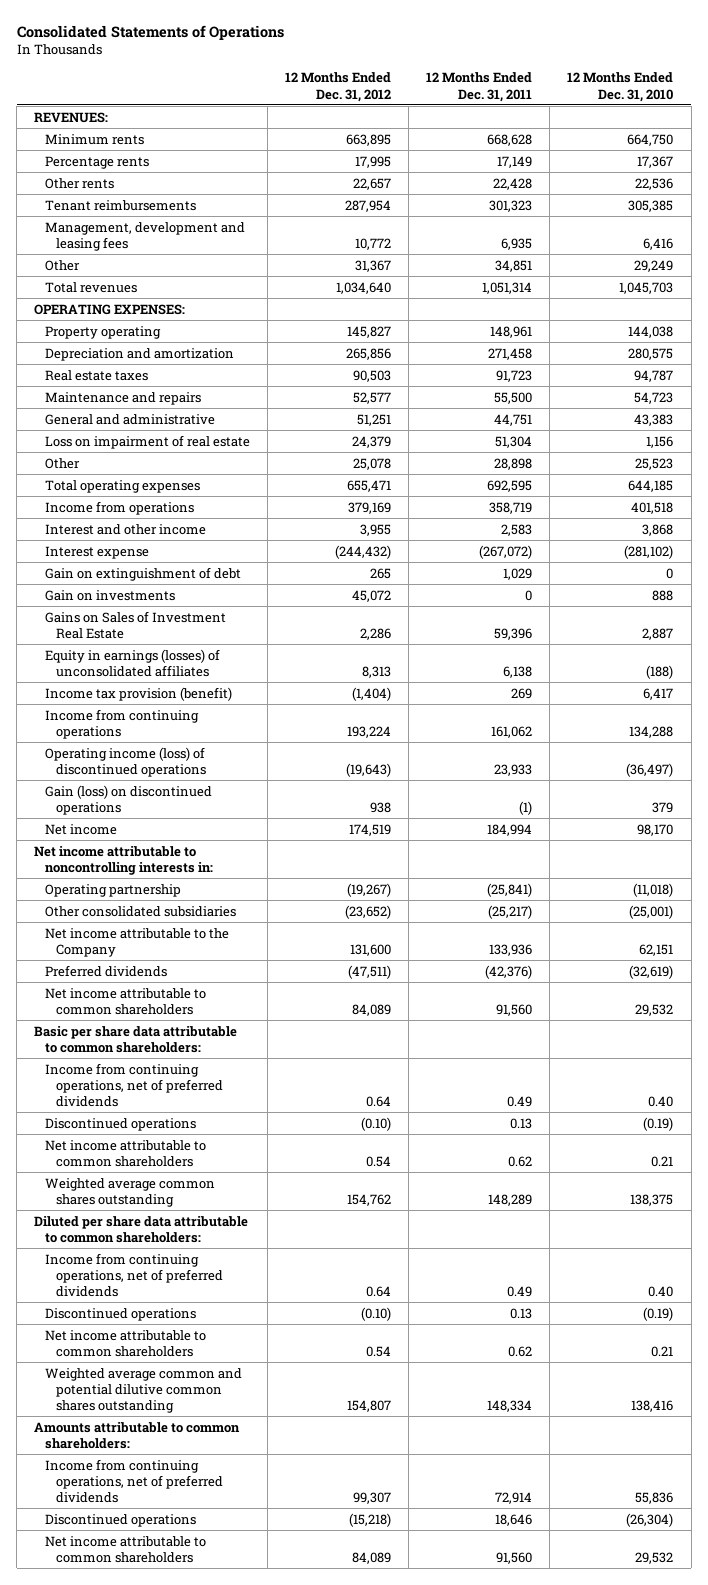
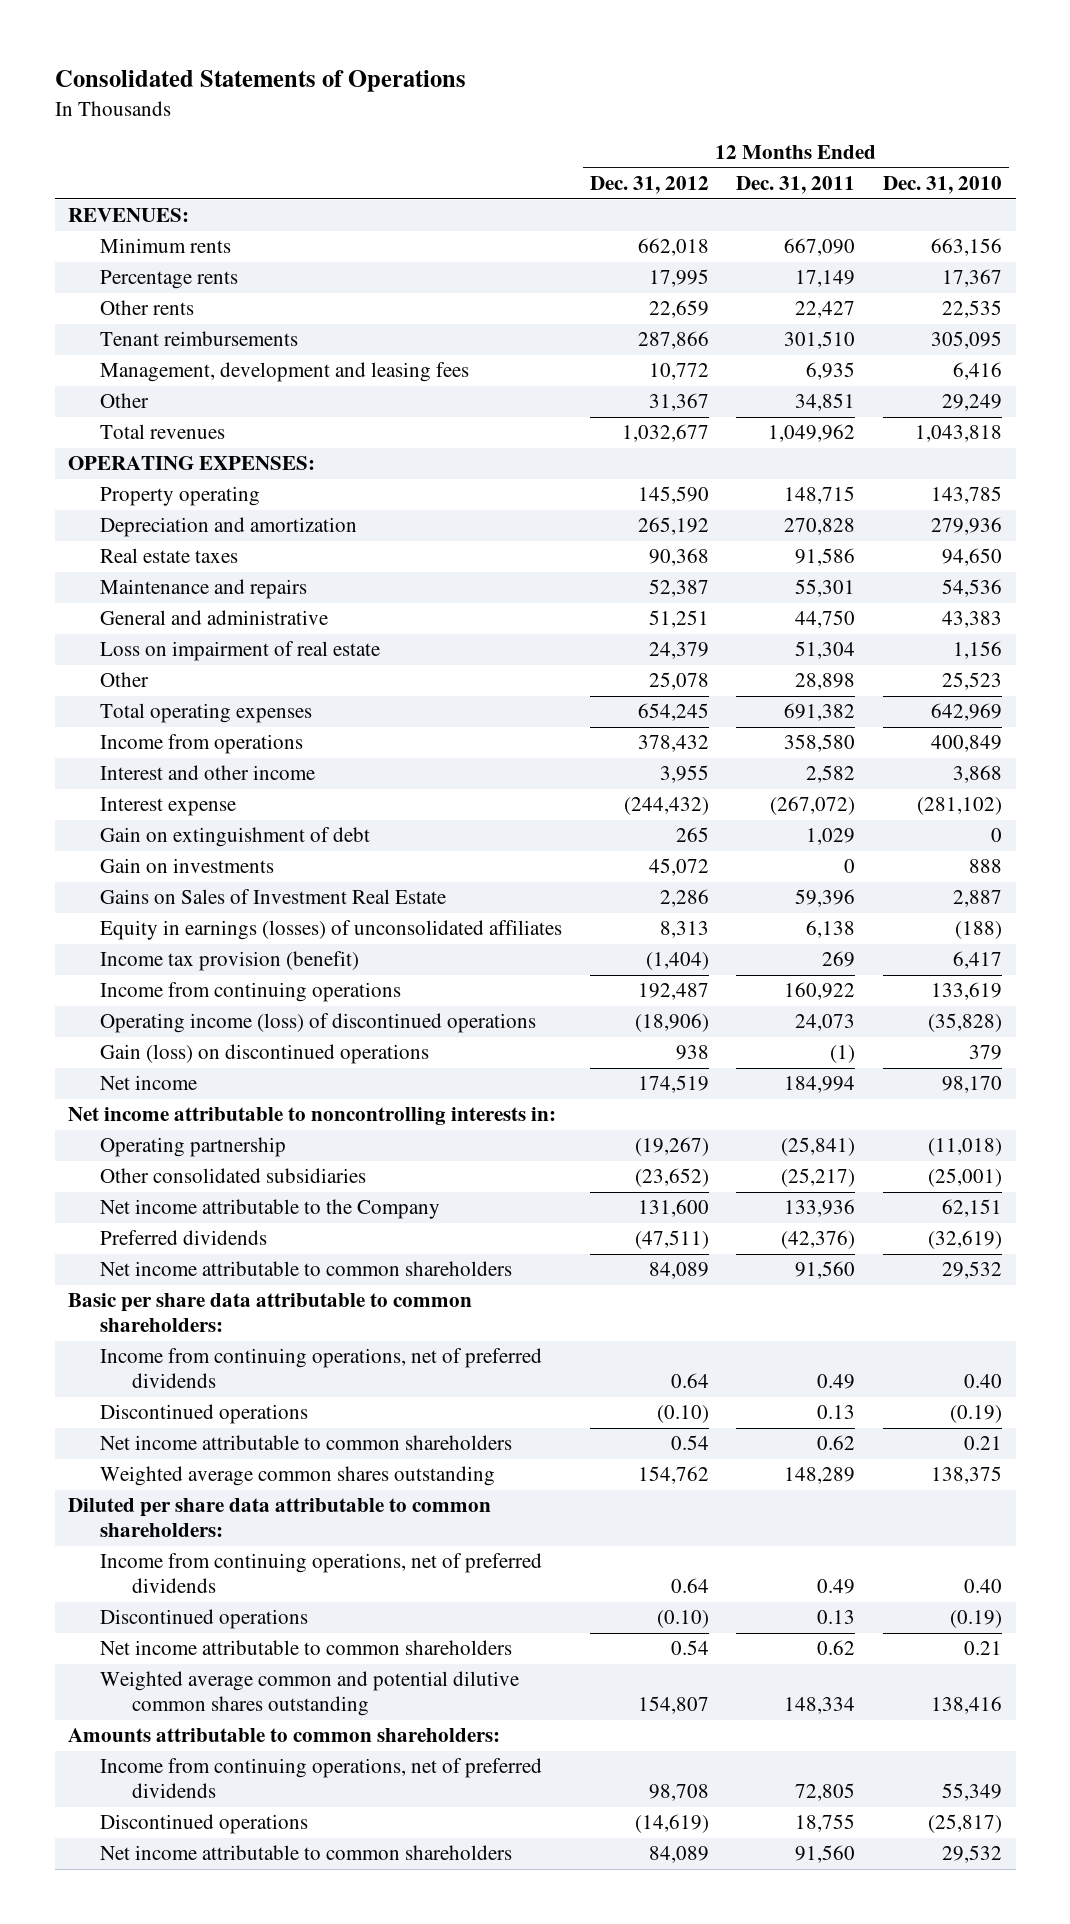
[346,133,392,146] 663,895 -> [637,238,709,257] 662,018
[487,133,533,146] 668,628 -> [784,238,856,257] 667,090
[627,133,674,146] 664,750 -> [930,238,1002,257] 663,156
[353,177,392,190] 22,657 -> [648,300,709,319] 22,659
[493,177,533,190] 22,428 -> [795,301,856,319] 22,427
[635,177,674,190] 22,536 -> [941,300,1002,319] 22,535
[345,199,392,212] 287,954 -> [637,331,709,350] 287,866
[489,199,533,212] 301,323 -> [784,331,856,350] 301,510
[628,199,674,212] 305,385 -> [930,331,1002,350] 305,095
[336,281,392,294] 1,034,640 -> [621,424,709,443] 1,032,677
[482,281,533,294] 1,051,314 -> [768,424,856,443] 1,049,962
[619,281,674,294] 1,045,703 -> [914,425,1002,443] 1,043,818
[347,325,392,338] 145,827 -> [637,486,709,505] 145,590
[490,325,533,338] 148,961 -> [784,486,856,505] 148,715
[628,325,674,338] 144,038 -> [930,486,1002,505] 143,785
[346,347,392,360] 265,856 -> [637,517,709,536] 265,192
[488,347,533,360] 271,458 -> [784,518,856,536] 270,828
[628,347,674,360] 280,575 -> [930,517,1002,536] 279,936
[353,369,392,382] 90,503 -> [648,548,709,567] 90,368
[496,369,533,382] 91,723 -> [795,548,856,567] 91,586
[634,369,674,382] 94,787 -> [941,548,1002,567] 94,650
[353,391,392,404] 52,577 -> [648,579,709,598] 52,387
[494,391,533,404] 55,500 -> [795,579,856,598] 55,301
[634,391,674,404] 54,723 -> [941,579,1002,598] 54,536
[494,413,533,426] 44,751 -> [795,610,856,629] 44,750
[347,479,392,492] 655,471 -> [637,703,709,722] 654,245
[487,479,533,492] 692,595 -> [784,703,856,722] 691,382
[628,479,674,492] 644,185 -> [930,703,1002,722] 642,969
[348,501,392,514] 379,169 -> [637,735,709,753] 378,432
[489,501,533,514] 358,719 -> [784,734,856,753] 358,580
[631,501,674,514] 401,518 -> [930,735,1002,753] 400,849
[501,523,533,536] 2,583 -> [806,765,856,784] 2,582
[347,725,392,738] 193,224 -> [637,983,709,1001] 192,487
[491,725,533,738] 161,062 -> [784,982,856,1001] 160,922
[629,725,674,738] 134,288 -> [930,982,1002,1001] 133,619
[346,762,392,777] (19,643) -> [634,1013,709,1033] (18,906)
[494,763,533,776] 23,933 -> [795,1014,856,1032] 24,073
[626,762,674,777] (36,497) -> [927,1013,1002,1033] (35,828)
[353,1491,392,1504] 99,307 -> [648,1784,709,1802] 98,708
[495,1491,533,1504] 72,914 -> [795,1783,856,1802] 72,805
[635,1491,674,1504] 55,836 -> [941,1783,1002,1802] 55,349
[349,1512,392,1527] (15,218) -> [634,1814,709,1834] (14,619)
[495,1513,533,1526] 18,646 -> [795,1814,856,1833] 18,755
[626,1512,674,1527] (26,304) -> [927,1814,1002,1834] (25,817)

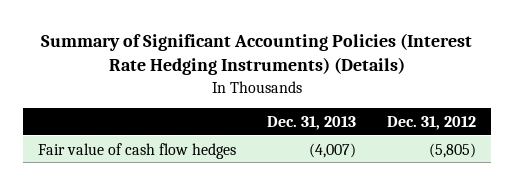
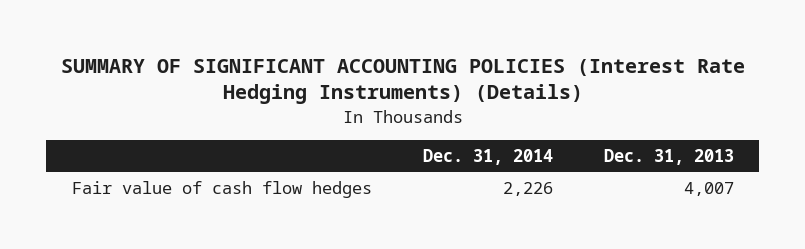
[40,33,472,76] Summary of Significant Accounting Policies (Interest Rate Hedging Instruments) (Details) -> [60,58,745,105] SUMMARY OF SIGNIFICANT ACCOUNTING POLICIES (Interest Rate Hedging Instruments) (Details)
[386,115,476,130] Dec. 31, 2012 -> none
none -> [422,148,553,165] Dec. 31, 2014
[308,142,356,158] (4,007) -> [683,181,734,196] 4,007

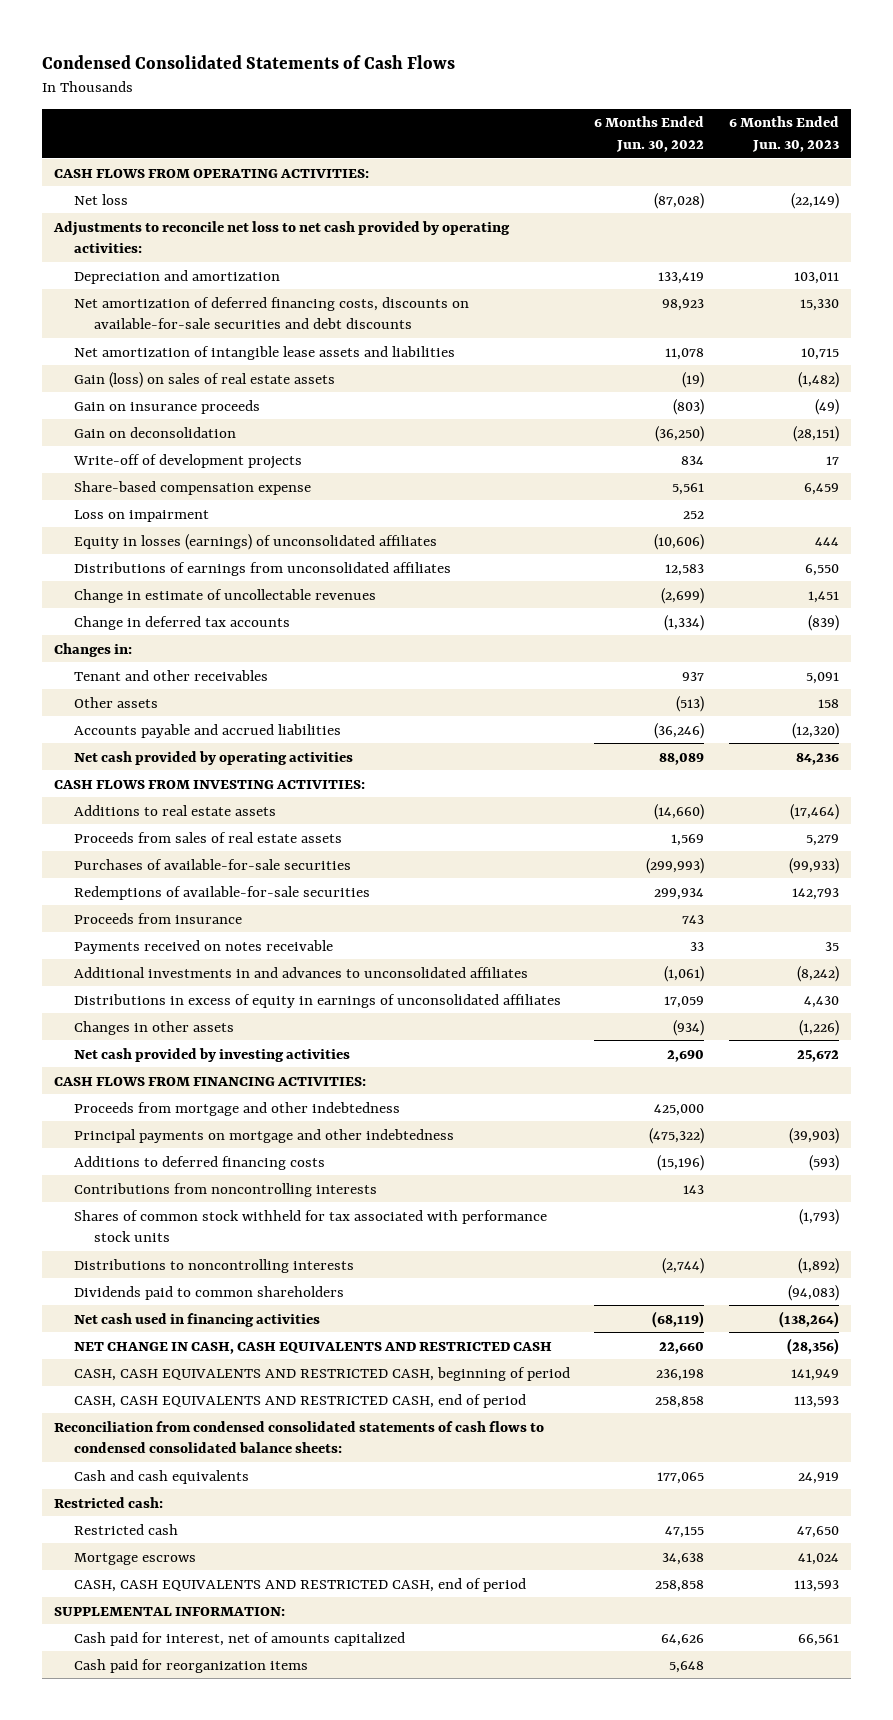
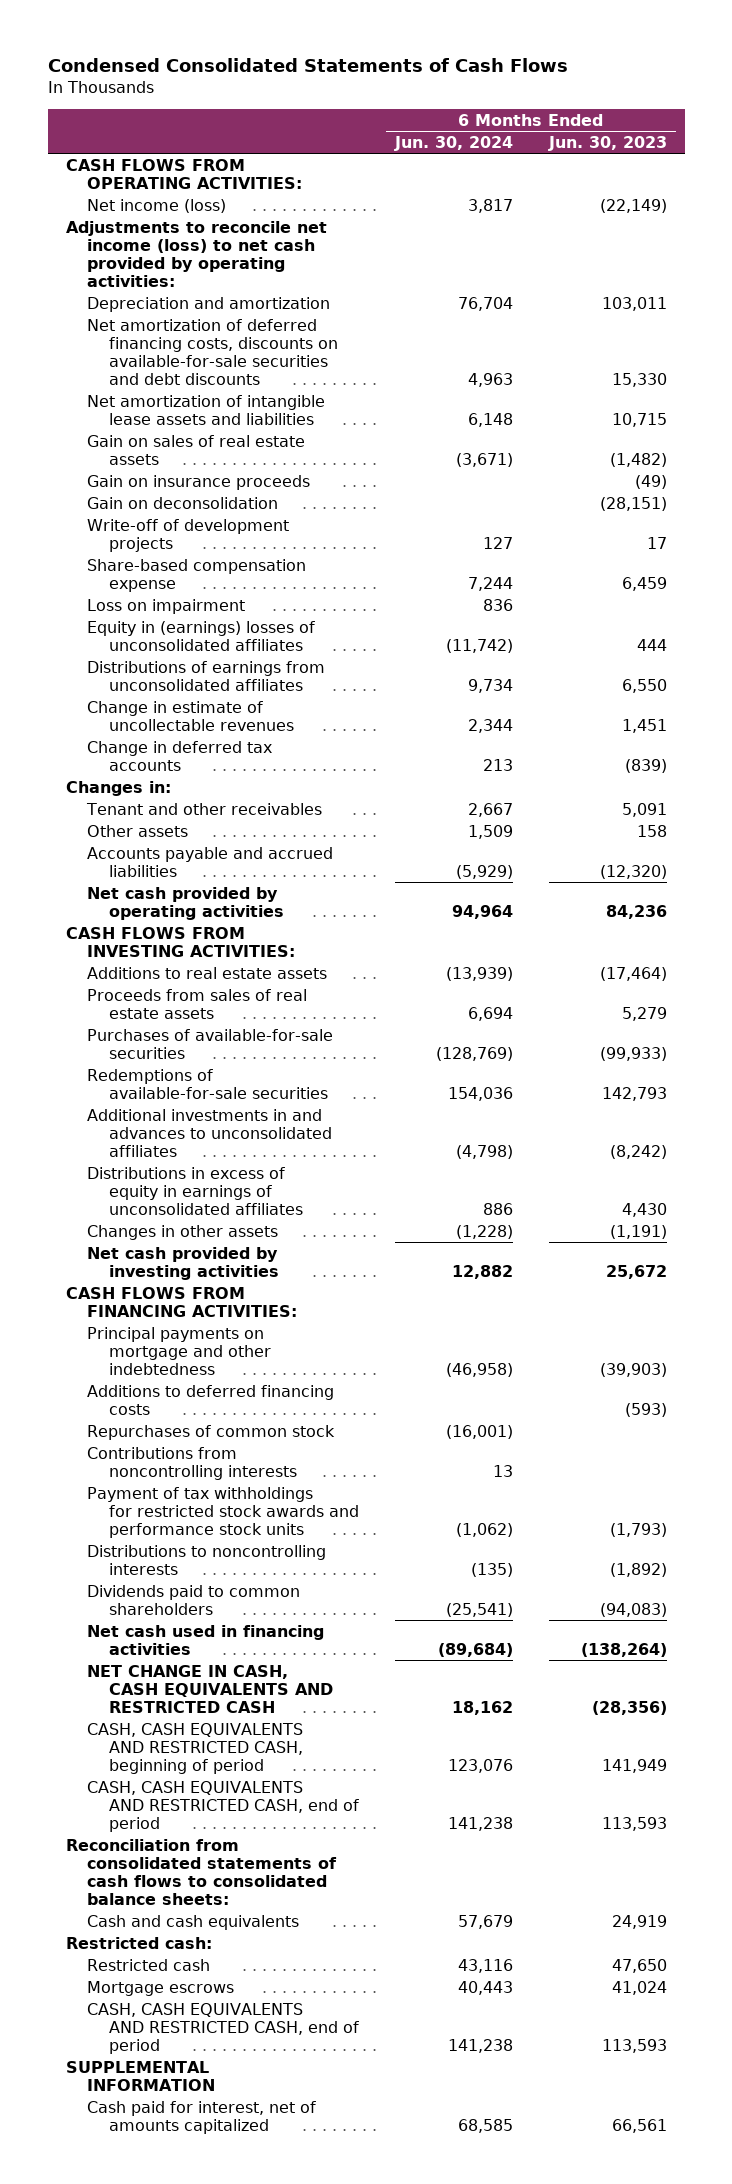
[594,116,705,153] 6 Months Ended Jun. 30, 2022 -> none
none -> [393,135,513,151] Jun. 30, 2024
[74,193,129,205] Net loss -> [87,198,227,213] Net income (loss)
[53,220,511,254] Adjustments to reconcile net loss to net cash provided by operating activities: -> [65,220,327,287] Adjustments to reconcile net income (loss) to net cash provided by operating activities:
[74,371,336,388] Gain (loss) on sales of real estate assets -> [87,434,306,465] Gain on sales of real estate assets
[74,533,438,550] Equity in losses (earnings) of unconsolidated affiliates -> [87,620,316,651] Equity in (earnings) losses of unconsolidated affiliates
[74,912,243,924] Proceeds from insurance -> none
[74,939,334,954] Payments received on notes receivable -> none
[798,1019,839,1036] (1,226) -> [609,1224,667,1239] (1,191)
[74,1101,401,1116] Proceeds from mortgage and other indebtedness -> none
none -> [87,1424,336,1440] Repurchases of common stock
[74,1209,548,1243] Shares of common stock withheld for tax associated with performance stock units -> [87,1486,359,1538] Payment of tax withholdings for restricted stock awards and performance stock units
[54,1420,545,1454] Reconciliation from condensed consolidated statements of cash flows to condensed consolidated balance sheets: -> [65,1838,338,1905] Reconciliation from consolidated statements of cash flows to consolidated balance sheets:
[54,1606,286,1616] SUPPLEMENTAL INFORMATION: -> [65,2060,216,2091] SUPPLEMENTAL INFORMATION
[74,1658,309,1673] Cash paid for reorganization items -> none

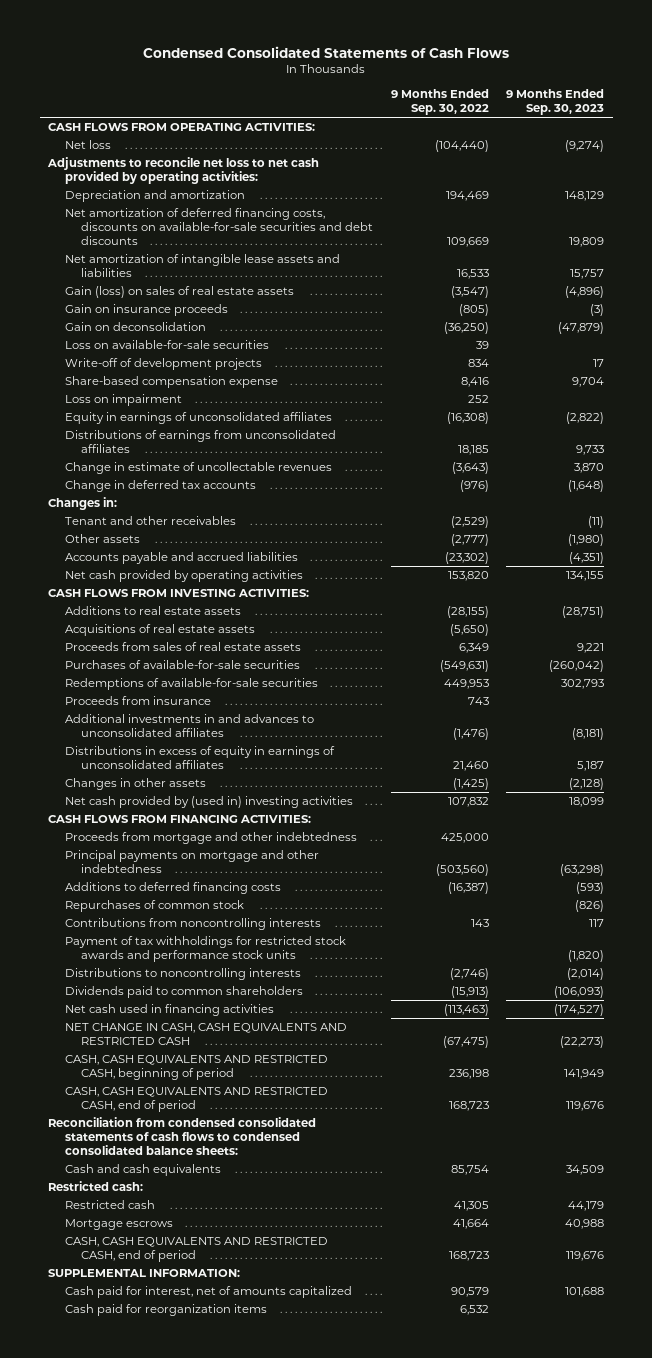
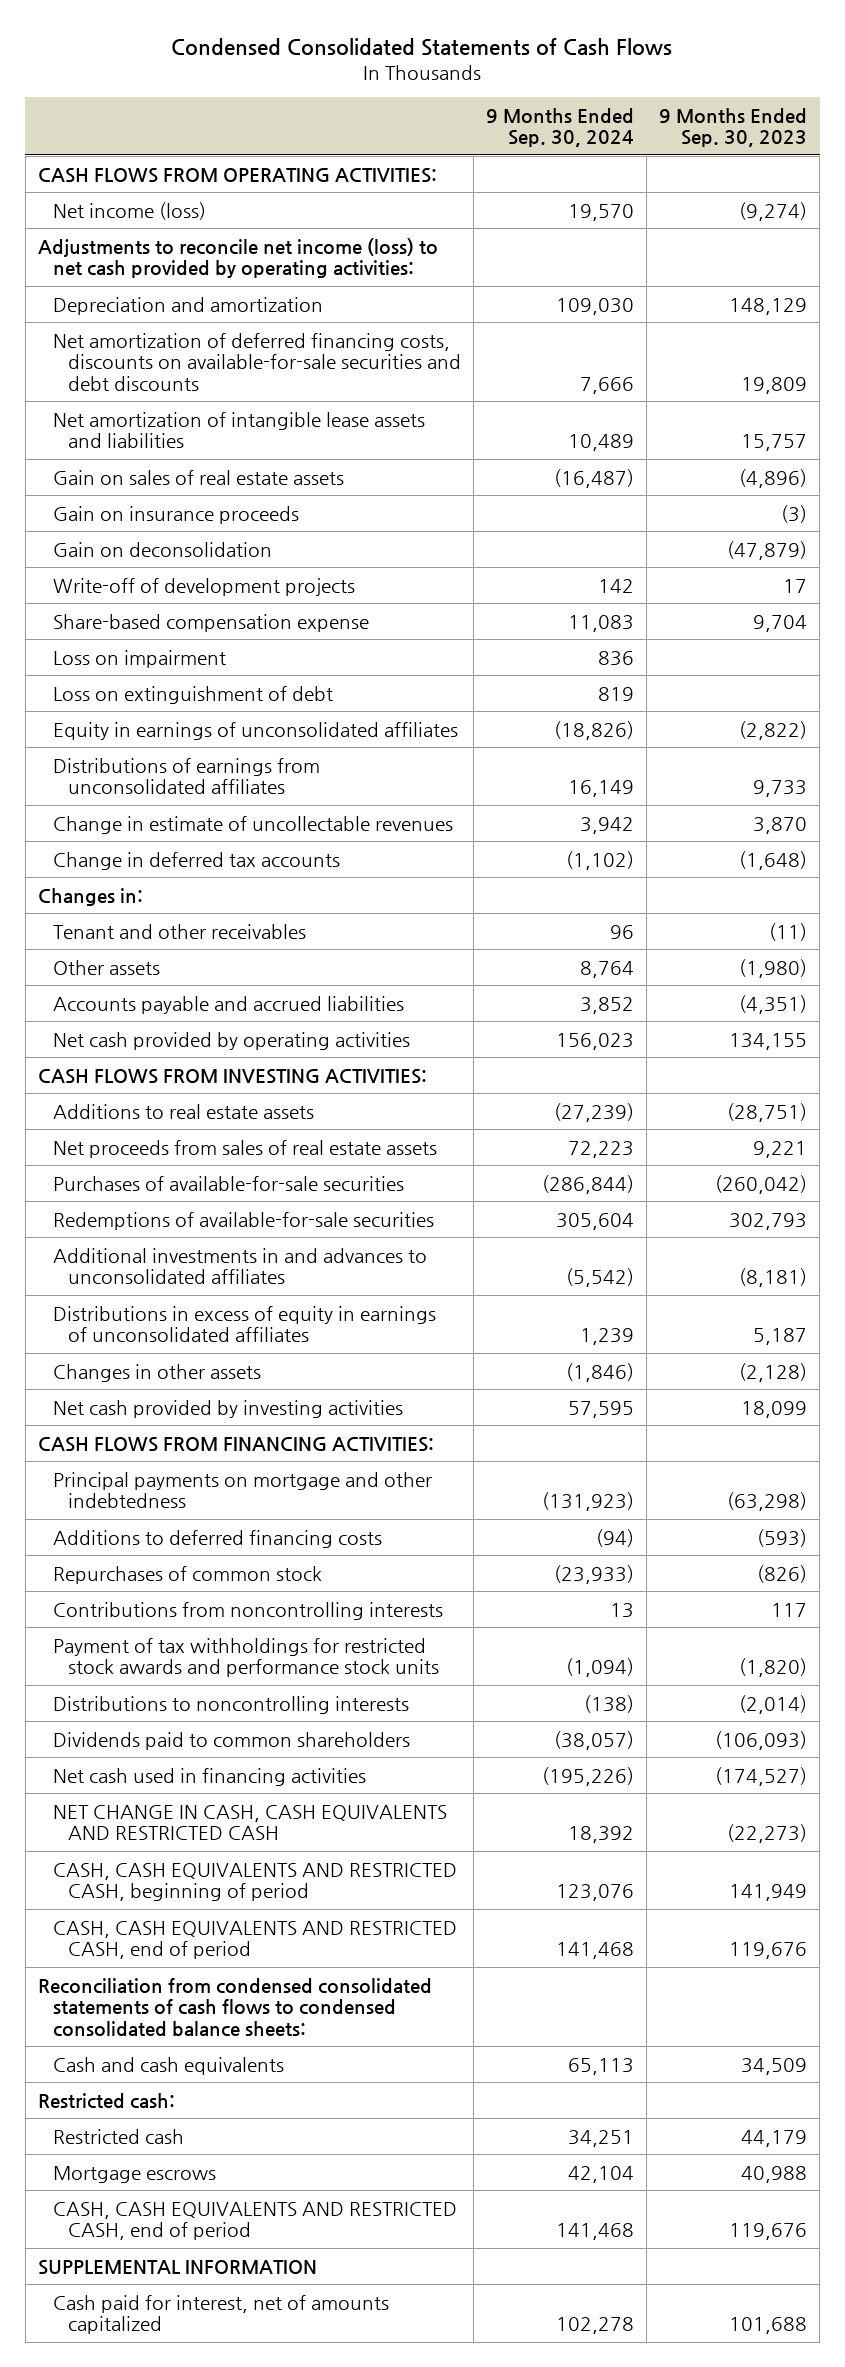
[390,88,489,116] 9 Months Ended Sep. 30, 2022 -> none
none -> [485,107,634,148] 9 Months Ended Sep. 30, 2024
[64,140,111,150] Net loss -> [52,201,206,220] Net income (loss)
[47,157,320,185] Adjustments to reconcile net loss to net cash provided by operating activities: -> [37,237,438,279] Adjustments to reconcile net income (loss) to net cash provided by operating activities:
[64,286,294,299] Gain (loss) on sales of real estate assets -> [52,469,344,485] Gain on sales of real estate assets
[64,340,269,350] Loss on available-for-sale securities -> none
none -> [52,685,333,704] Loss on extinguishment of debt
[64,624,255,637] Acquisitions of real estate assets -> none
[64,642,301,652] Proceeds from sales of real estate assets -> [52,1139,437,1158] Net proceeds from sales of real estate assets
[64,696,211,706] Proceeds from insurance -> none
[64,796,353,809] Net cash provided by (used in) investing activities -> [52,1399,403,1418] Net cash provided by investing activities
[64,832,357,845] Proceeds from mortgage and other indebtedness -> none
[48,1269,241,1278] SUPPLEMENTAL INFORMATION: -> [37,2259,317,2275] SUPPLEMENTAL INFORMATION
[64,1304,267,1317] Cash paid for reorganization items -> none

